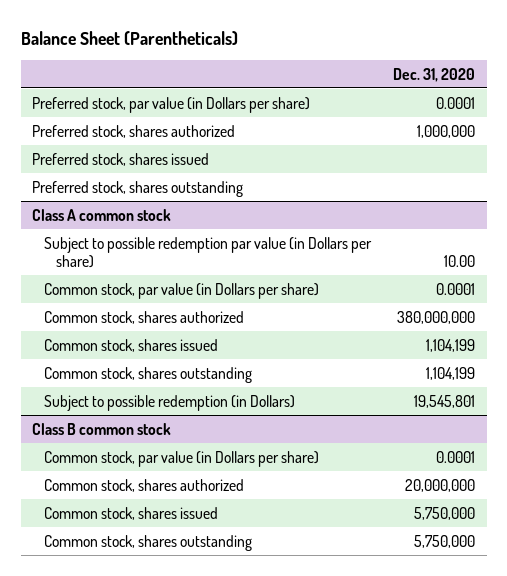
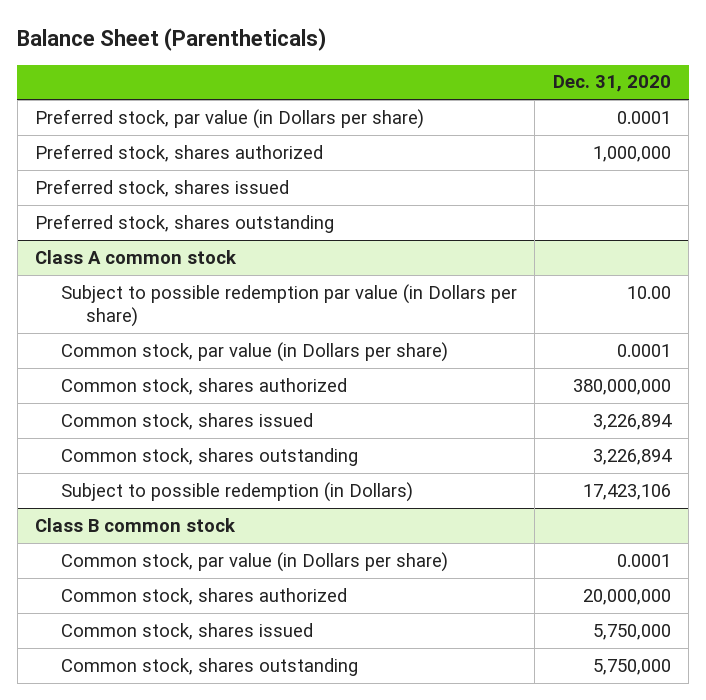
[426,338,476,352] 1,104,199 -> [592,413,672,430] 3,226,894
[426,366,476,380] 1,104,199 -> [592,448,672,465] 3,226,894
[414,394,476,408] 19,545,801 -> [582,483,671,500] 17,423,106

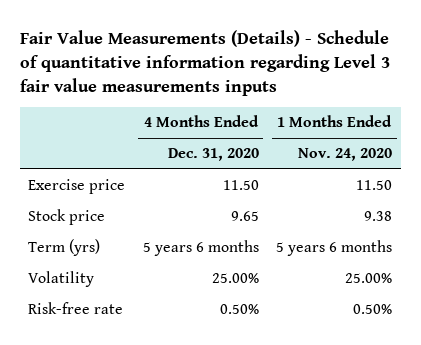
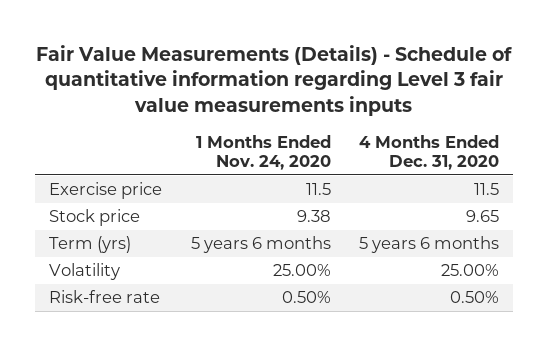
[222,180,259,191] 11.50 -> [474,183,500,196] 11.5
[356,180,393,191] 11.50 -> [305,183,331,196] 11.5

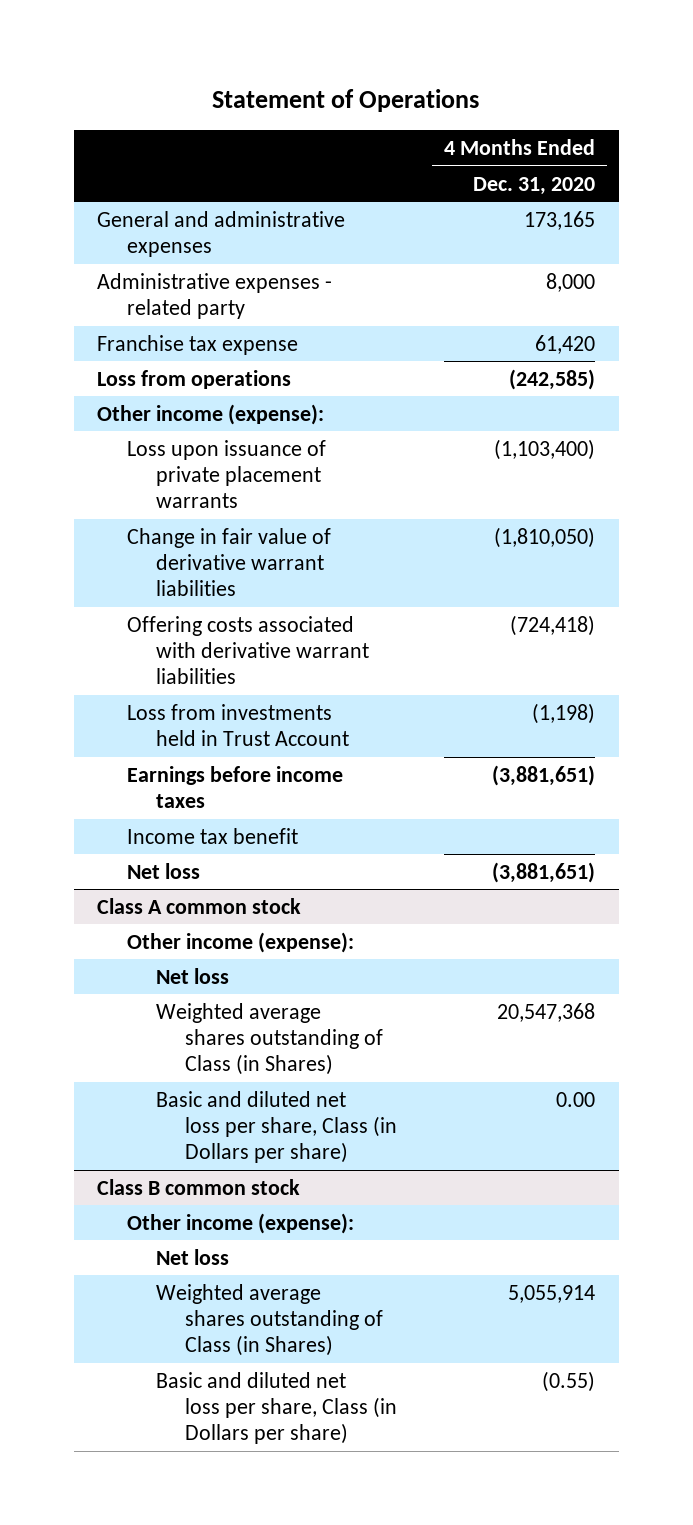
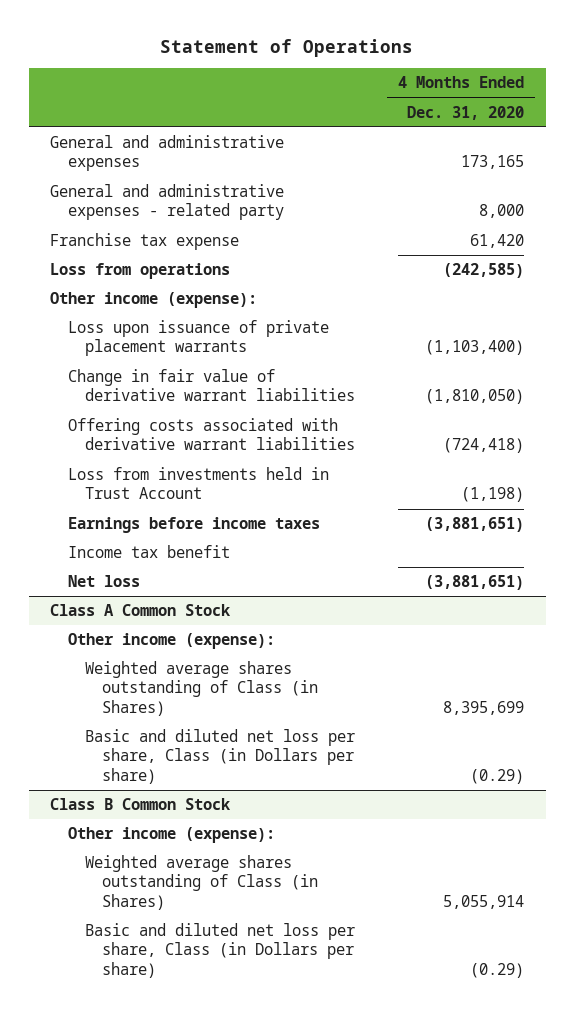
[97,272,333,320] Administrative expenses - related party -> [50,184,285,221] General and administrative expenses - related party
[97,897,302,914] Class A common stock -> [50,604,232,617] Class A Common Stock
[155,967,229,984] Net loss -> none
[497,1002,596,1022] 20,547,368 -> [443,700,525,715] 8,395,699
[556,1091,596,1107] 0.00 -> [470,768,525,784] (0.29)
[97,1178,301,1195] Class B common stock -> [50,798,232,811] Class B Common Stock
[155,1248,229,1265] Net loss -> none
[542,1370,596,1392] (0.55) -> [470,962,525,978] (0.29)

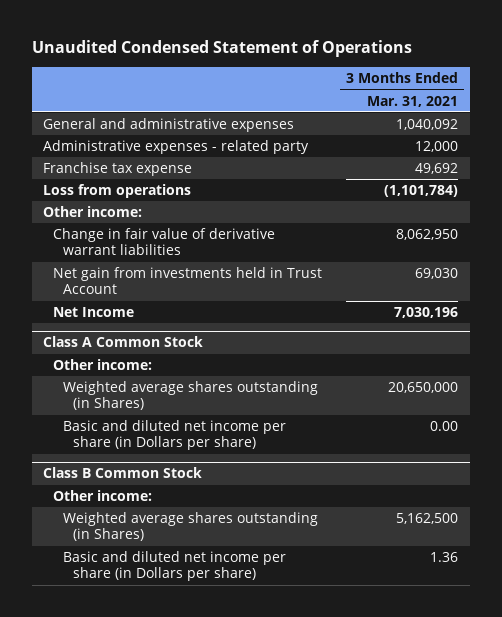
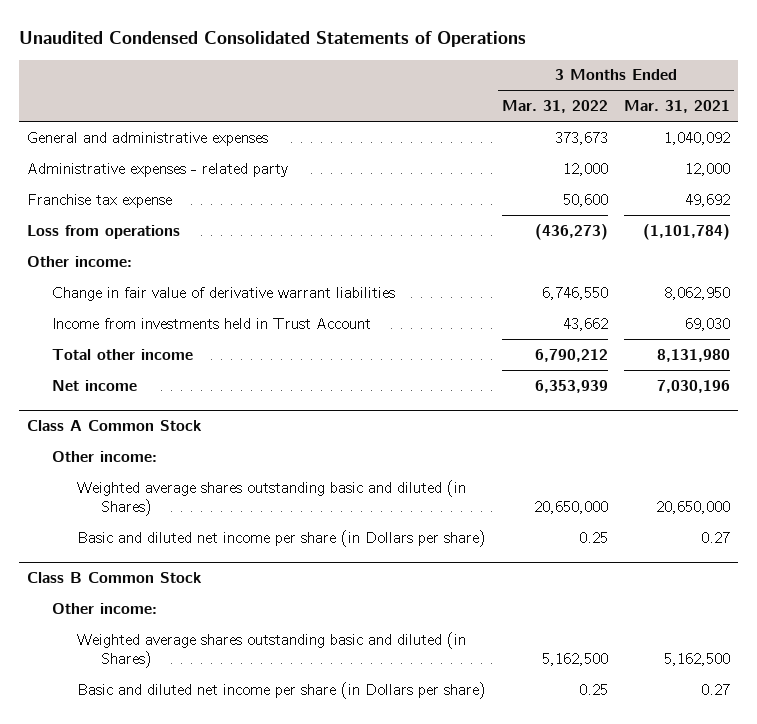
[31,40,412,58] Unaudited Condensed Statement of Operations -> [19,30,527,47] Unaudited Condensed Consolidated Statements of Operations
none -> [501,100,608,114] Mar. 31, 2022
[53,267,323,295] Net gain from investments held in Trust Account -> [51,317,371,329] Income from investments held in Trust Account
none -> [51,348,193,360] Total other income
[53,307,135,318] Net Income -> [51,379,137,391] Net income
[63,381,319,411] Weighted average shares outstanding (in Shares) -> [76,479,466,516] Weighted average shares outstanding basic and diluted (in Shares)
[430,421,459,432] 0.00 -> [700,531,730,543] 0.27
[63,512,319,542] Weighted average shares outstanding (in Shares) -> [76,631,466,668] Weighted average shares outstanding basic and diluted (in Shares)
[430,552,459,563] 1.36 -> [700,683,730,695] 0.27

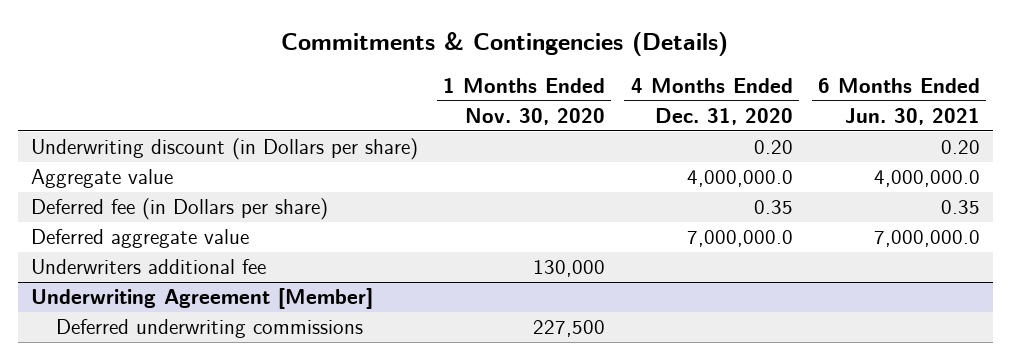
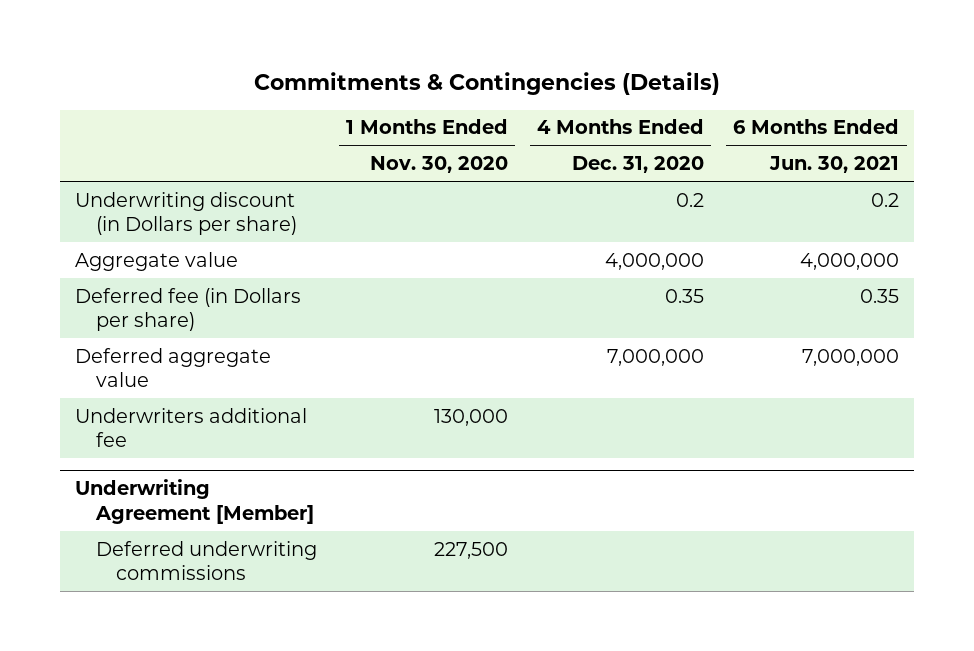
[753,140,793,155] 0.20 -> [676,192,705,207] 0.2
[941,140,981,155] 0.20 -> [871,192,900,207] 0.2
[686,170,793,188] 4,000,000.0 -> [605,252,705,270] 4,000,000
[874,170,981,188] 4,000,000.0 -> [800,252,900,270] 4,000,000
[686,230,793,248] 7,000,000.0 -> [607,348,705,366] 7,000,000
[874,230,981,248] 7,000,000.0 -> [802,348,900,366] 7,000,000

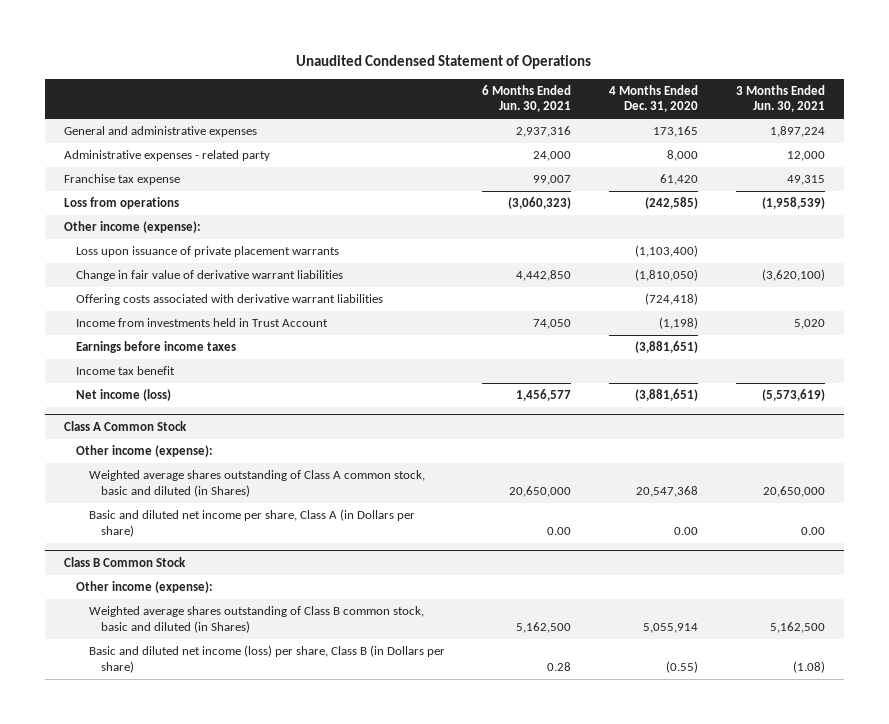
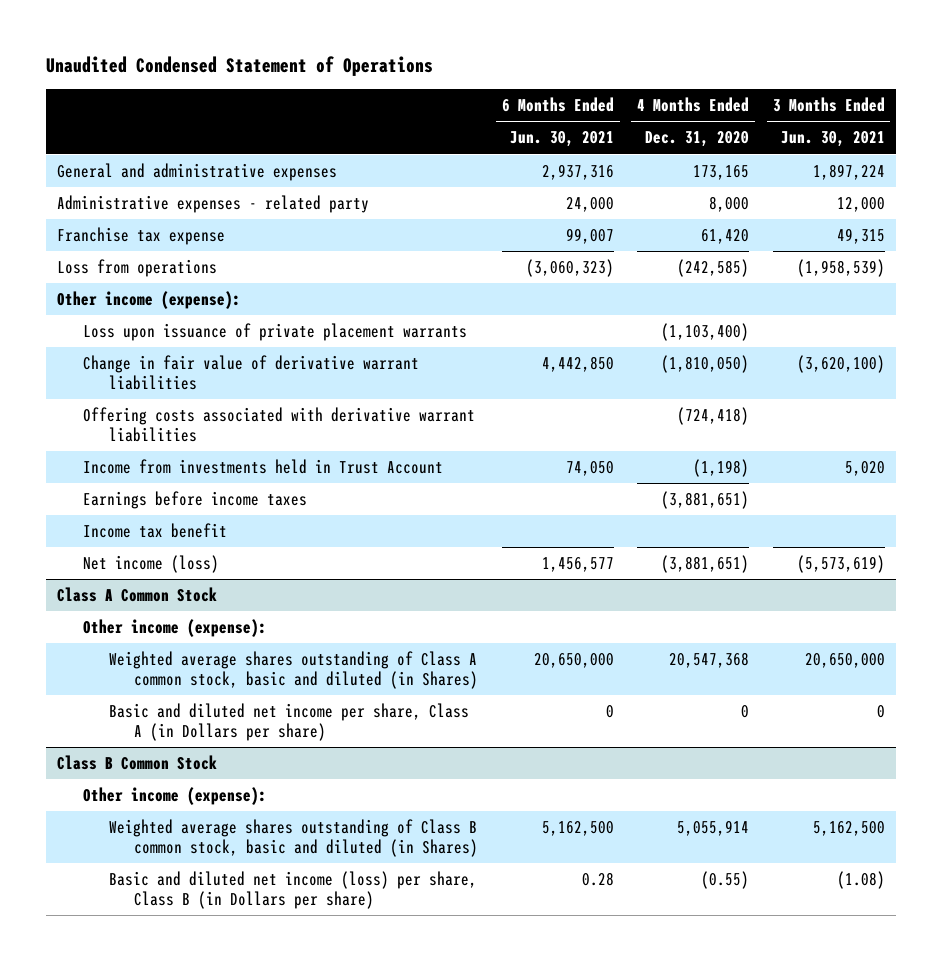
[547,526,572,535] 0.00 -> [605,705,614,719] 0
[674,526,699,535] 0.00 -> [741,705,750,719] 0
[800,526,825,535] 0.00 -> [876,705,885,719] 0

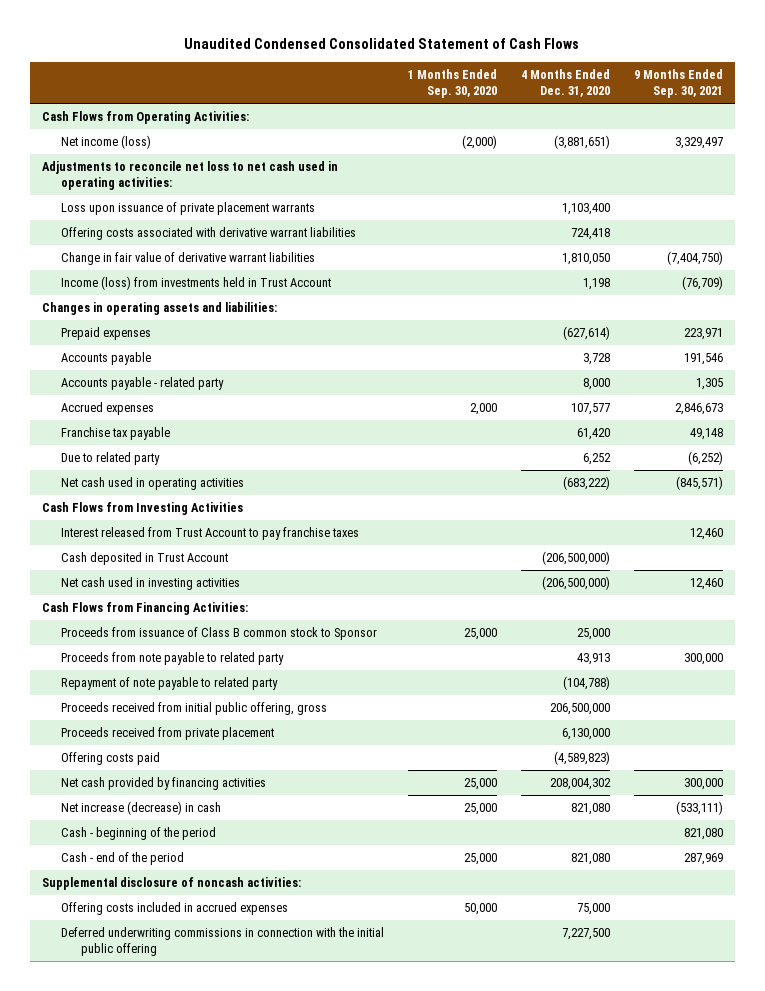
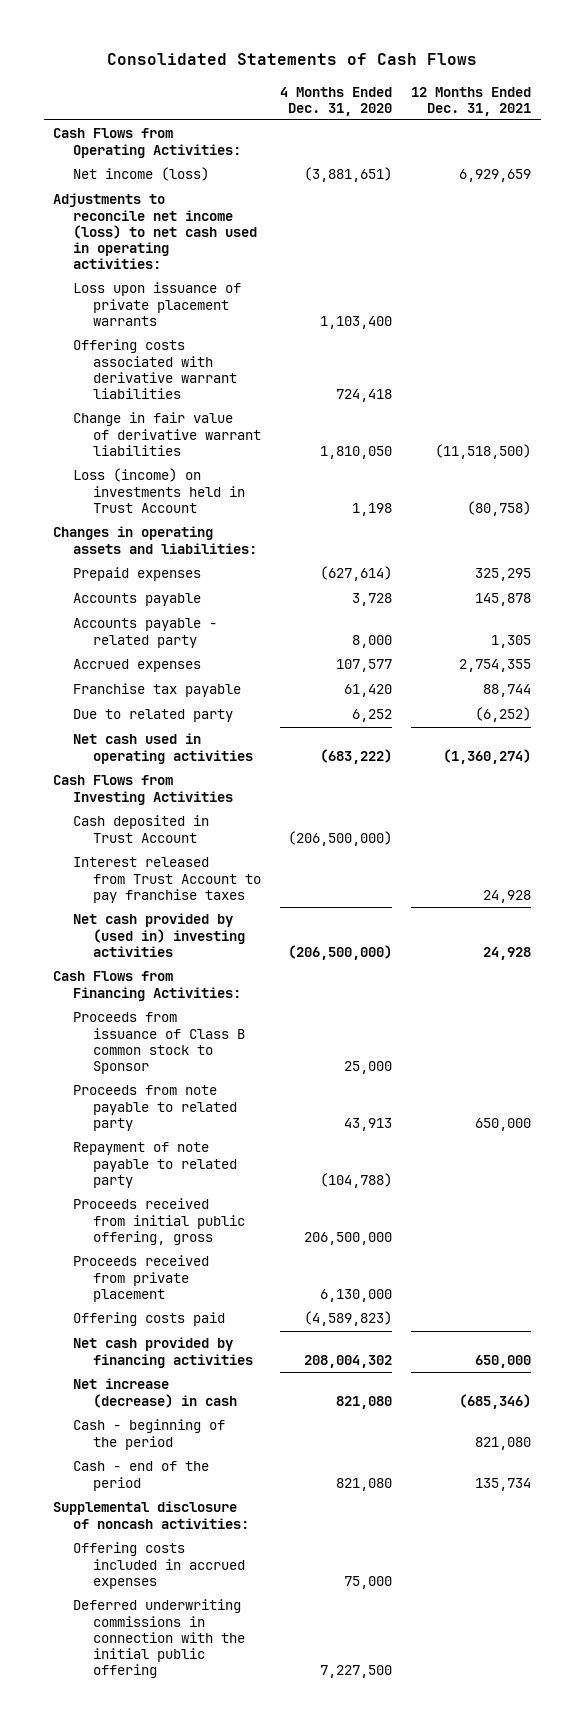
[184,38,580,50] Unaudited Condensed Consolidated Statement of Cash Flows -> [107,53,478,66] Consolidated Statements of Cash Flows
[408,68,498,99] 1 Months Ended Sep. 30, 2020 -> none
[633,68,723,99] 9 Months Ended Sep. 30, 2021 -> none
none -> [411,86,532,116] 12 Months Ended Dec. 31, 2021
[41,160,338,191] Adjustments to reconcile net loss to net cash used in operating activities: -> [53,193,258,269] Adjustments to reconcile net income (loss) to net cash used in operating activities:
[61,275,332,290] Income (loss) from investments held in Trust Account -> [73,468,245,513] Loss (income) on investments held in Trust Account
[61,526,360,540] Interest released from Trust Account to pay franchise taxes -> [73,857,261,903] Interest released from Trust Account to pay franchise taxes
[61,576,241,590] Net cash used in investing activities -> [73,913,245,957] Net cash provided by (used in) investing activities

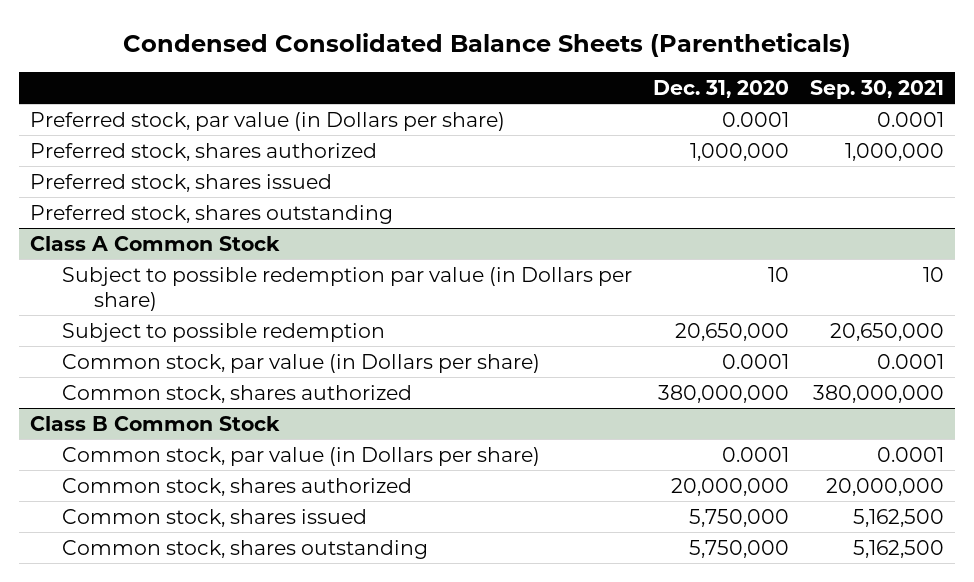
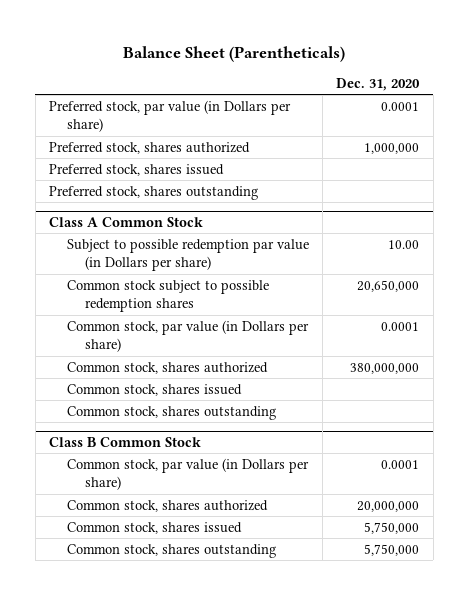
[123,32,852,57] Condensed Consolidated Balance Sheets (Parentheticals) -> [123,45,346,62] Balance Sheet (Parentheticals)
[810,80,945,100] Sep. 30, 2021 -> none
[768,266,790,282] 10 -> [388,239,420,249] 10.00
[62,322,386,342] Subject to possible redemption -> [66,279,269,313] Common stock subject to possible redemption shares
none -> [66,383,242,396] Common stock, shares issued
none -> [66,405,276,420] Common stock, shares outstanding

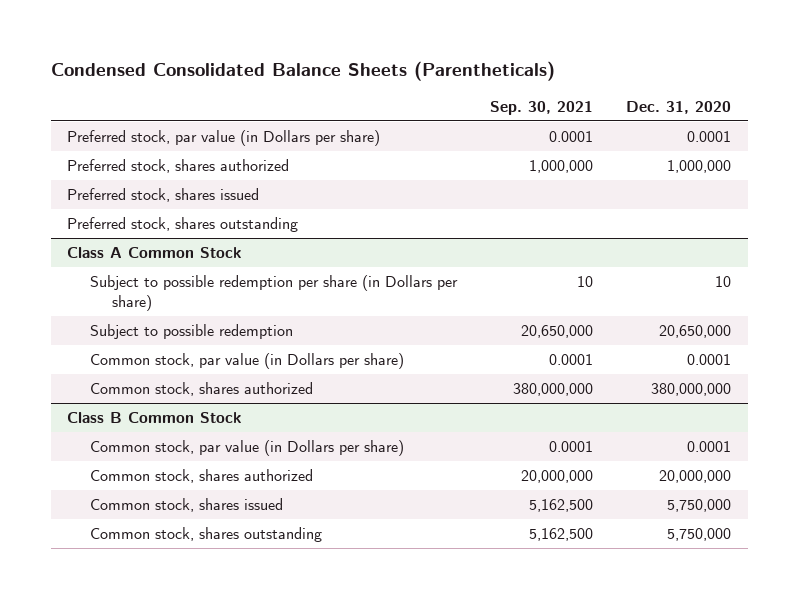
[123,45,346,62] Balance Sheet (Parentheticals) -> [50,60,555,81] Condensed Consolidated Balance Sheets (Parentheticals)
none -> [489,100,593,115] Sep. 30, 2021
[66,238,309,272] Subject to possible redemption par value (in Dollars per share) -> [89,275,458,311] Subject to possible redemption per share (in Dollars per share)
[388,239,420,249] 10.00 -> [714,276,731,288] 10
[66,279,269,313] Common stock subject to possible redemption shares -> [89,324,293,340] Subject to possible redemption
[66,383,242,396] Common stock, shares issued -> none
[66,405,276,420] Common stock, shares outstanding -> none

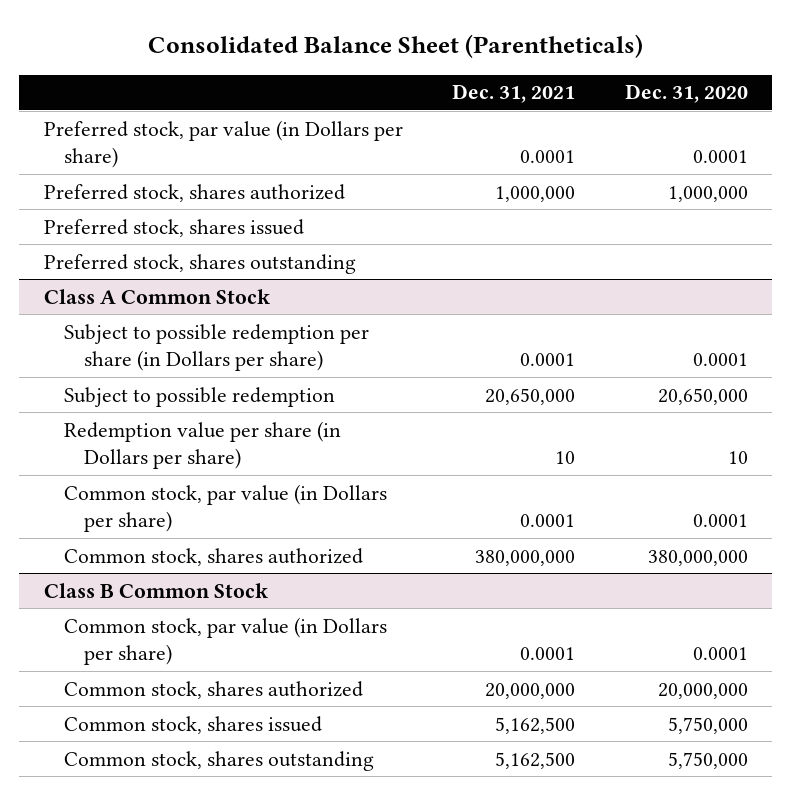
[50,60,555,81] Condensed Consolidated Balance Sheets (Parentheticals) -> [147,33,643,58] Consolidated Balance Sheet (Parentheticals)
[489,100,593,115] Sep. 30, 2021 -> none
none -> [452,84,576,104] Dec. 31, 2021
[714,276,731,288] 10 -> [692,353,748,367] 0.0001
none -> [63,420,341,470] Redemption value per share (in Dollars per share)

